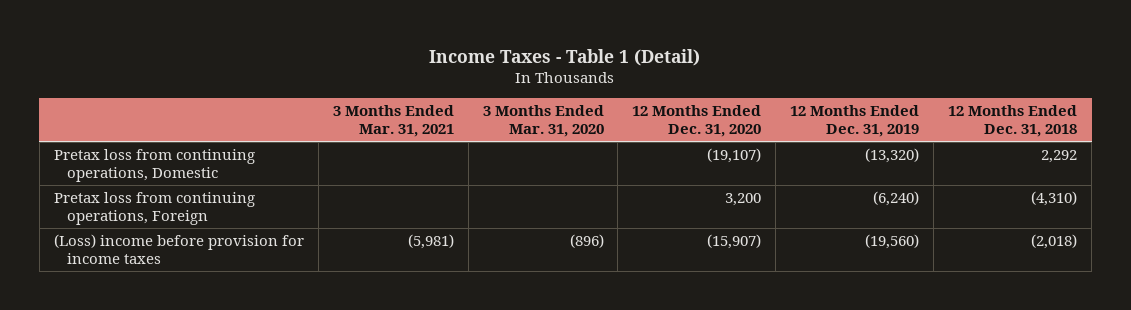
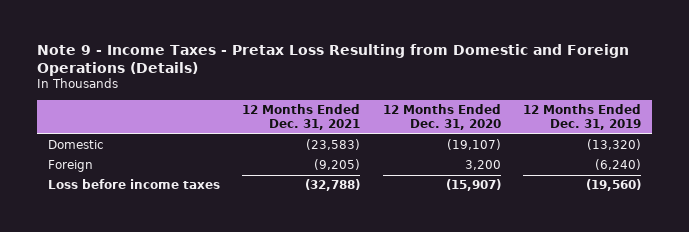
[429,48,701,66] Income Taxes - Table 1 (Detail) -> [36,43,629,76] Note 9 - Income Taxes - Pretax Loss Resulting from Domestic and Foreign Operations (Details)
[332,105,454,137] 3 Months Ended Mar. 31, 2021 -> none
[482,105,604,137] 3 Months Ended Mar. 31, 2020 -> none
[948,105,1078,137] 12 Months Ended Dec. 31, 2018 -> none
none -> [242,103,361,131] 12 Months Ended Dec. 31, 2021
[53,148,255,182] Pretax loss from continuing operations, Domestic -> [47,140,104,150] Domestic
[53,191,255,225] Pretax loss from continuing operations, Foreign -> [47,160,93,173] Foreign
[53,233,304,264] (Loss) income before provision for income taxes -> [47,179,220,190] Loss before income taxes

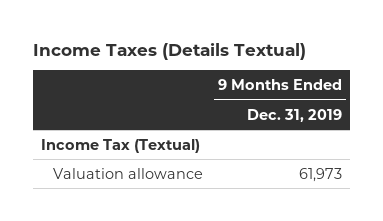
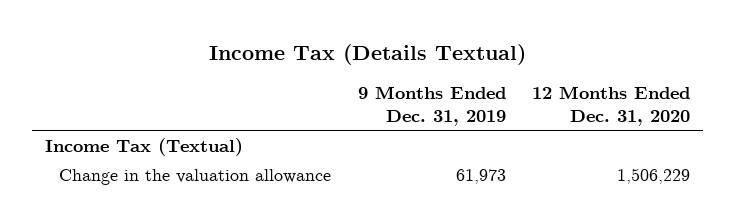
[33,42,307,60] Income Taxes (Details Textual) -> [208,43,526,65] Income Tax (Details Textual)
none -> [532,85,691,126] 12 Months Ended Dec. 31, 2020
[52,167,203,179] Valuation allowance -> [58,168,331,185] Change in the valuation allowance

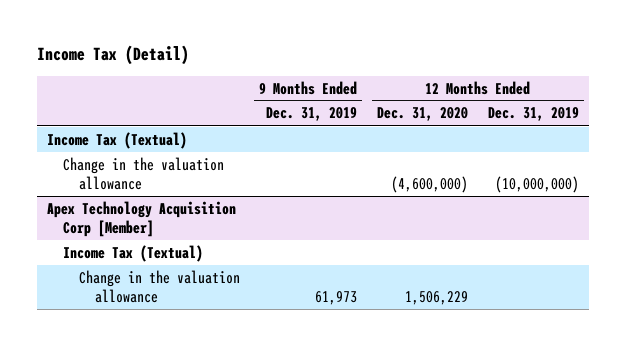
[208,43,526,65] Income Tax (Details Textual) -> [36,45,189,66] Income Tax (Detail)
none -> [487,107,579,122] Dec. 31, 2019
none -> [62,156,224,191] Change in the valuation allowance
none -> [46,200,236,238] Apex Technology Acquisition Corp [Member]
none -> [62,244,203,262] Income Tax (Textual)

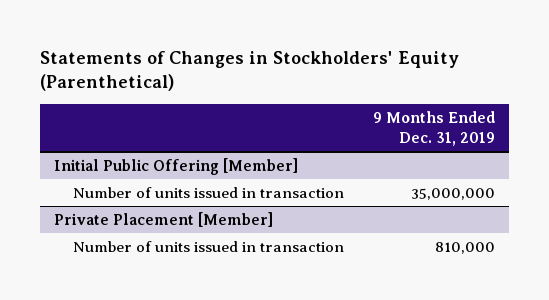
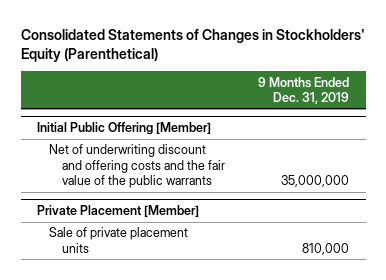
[39,51,459,92] Statements of Changes in Stockholders' Equity (Parenthetical) -> [20,28,365,62] Consolidated Statements of Changes in Stockholders' Equity (Parenthetical)
[73,187,345,199] Number of units issued in transaction -> none
none -> [49,144,225,189] Net of underwriting discount and offering costs and the fair value of the public warrants
[73,241,345,253] Number of units issued in transaction -> [49,227,189,253] Sale of private placement units

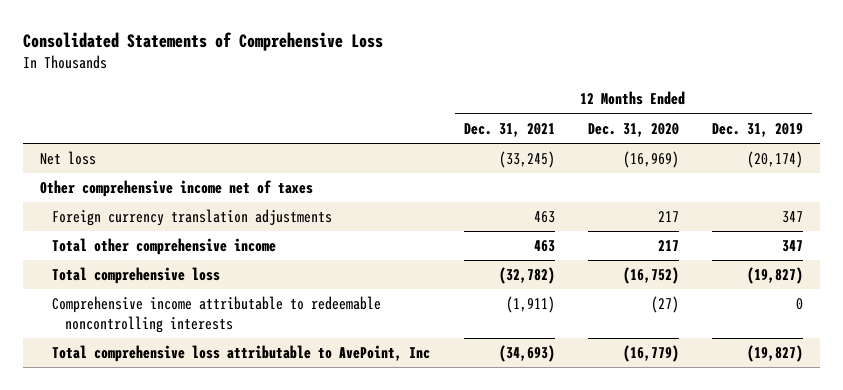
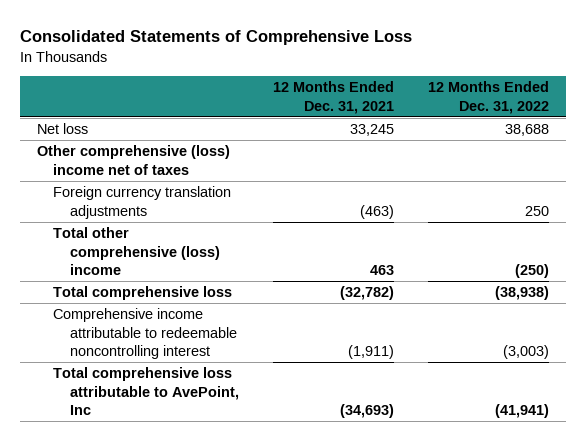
[587,122,679,137] Dec. 31, 2020 -> none
[712,122,804,137] Dec. 31, 2019 -> none
none -> [427,81,549,114] 12 Months Ended Dec. 31, 2022
[498,151,555,169] (33,245) -> [349,124,394,137] 33,245
[39,180,313,198] Other comprehensive income net of taxes -> [36,145,230,175] Other comprehensive (loss) income net of taxes
[533,211,555,224] 463 -> [359,204,394,219] (463)
[52,238,277,256] Total other comprehensive income -> [53,227,220,276] Total other comprehensive (loss) income
[52,296,382,334] Comprehensive income attributable to redeemable noncontrolling interests -> [53,308,237,360] Comprehensive income attributable to redeemable noncontrolling interest

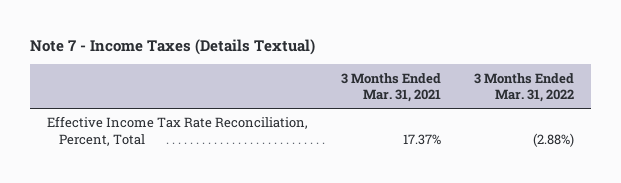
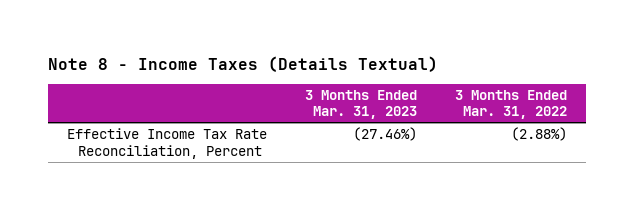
[30,38,316,55] Note 7 - Income Taxes (Details Textual) -> [47,55,438,72] Note 8 - Income Taxes (Details Textual)
[341,72,442,103] 3 Months Ended Mar. 31, 2021 -> none
none -> [304,89,417,120] 3 Months Ended Mar. 31, 2023
[46,116,308,147] Effective Income Tax Rate Reconciliation, Percent, Total -> [66,128,267,159] Effective Income Tax Rate Reconciliation, Percent

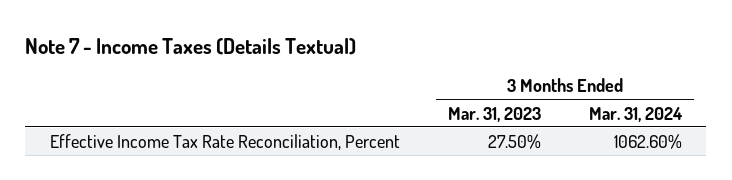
[47,55,438,72] Note 8 - Income Taxes (Details Textual) -> [25,37,357,55] Note 7 - Income Taxes (Details Textual)
[454,89,567,120] 3 Months Ended Mar. 31, 2022 -> none
none -> [589,106,684,122] Mar. 31, 2024
[352,127,417,142] (27.46%) -> [487,134,541,150] 27.50%

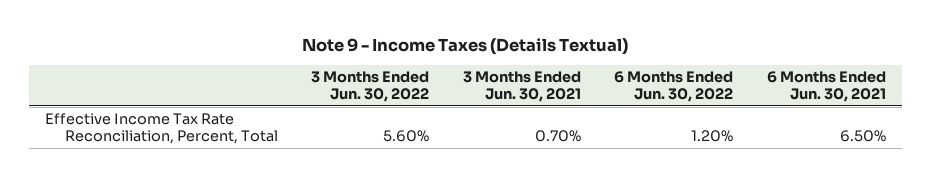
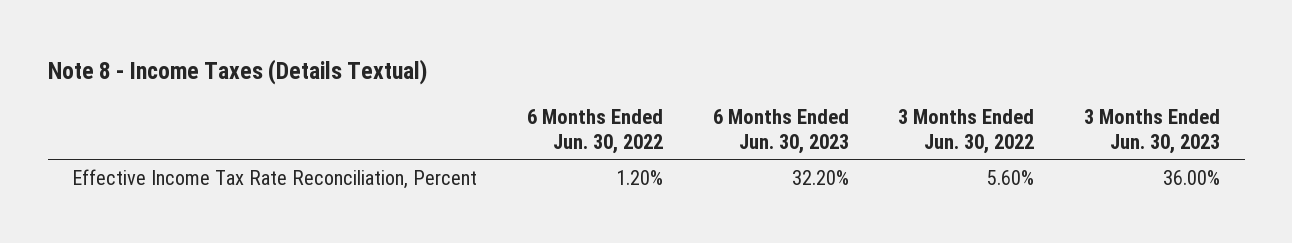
[302,37,629,55] Note 9 - Income Taxes (Details Textual) -> [47,59,427,86] Note 8 - Income Taxes (Details Textual)
[462,70,581,103] 3 Months Ended Jun. 30, 2021 -> none
[766,70,886,103] 6 Months Ended Jun. 30, 2021 -> none
none -> [712,108,849,155] 6 Months Ended Jun. 30, 2023
none -> [1084,108,1221,155] 3 Months Ended Jun. 30, 2023
[45,112,278,145] Effective Income Tax Rate Reconciliation, Percent, Total -> [72,168,478,189] Effective Income Tax Rate Reconciliation, Percent

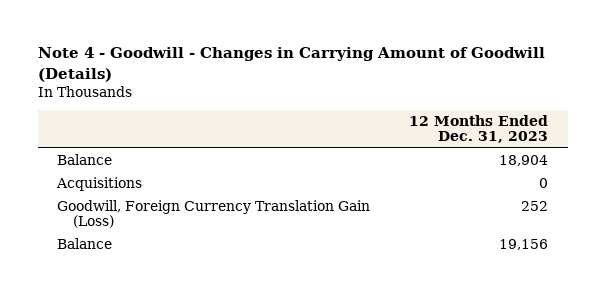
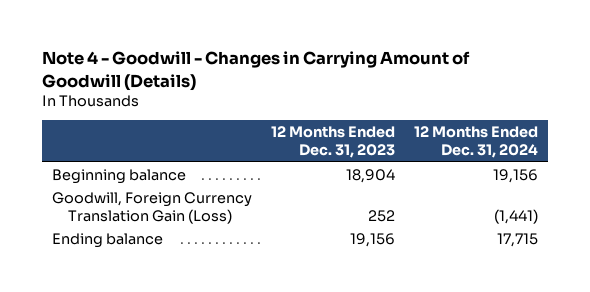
none -> [414,125,539,159] 12 Months Ended Dec. 31, 2024
[56,177,143,192] Acquisitions -> none
[57,154,113,166] Balance -> [51,168,186,184] Beginning balance
[57,238,113,250] Balance -> [51,232,163,248] Ending balance

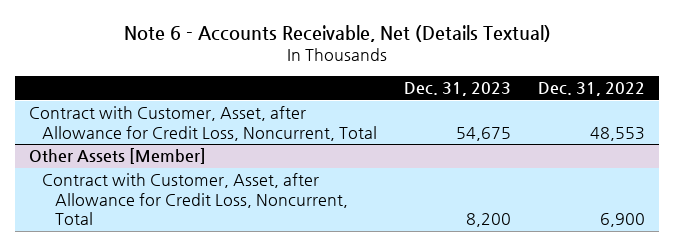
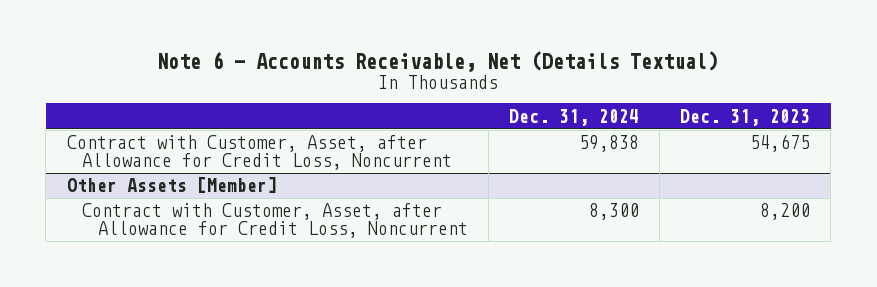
[538,82,646,97] Dec. 31, 2022 -> none
none -> [508,108,639,126] Dec. 31, 2024
[28,106,377,141] Contract with Customer, Asset, after Allowance for Credit Loss, Noncurrent, Total -> [66,135,453,171] Contract with Customer, Asset, after Allowance for Credit Loss, Noncurrent
[41,173,348,226] Contract with Customer, Asset, after Allowance for Credit Loss, Noncurrent, Total -> [82,203,468,239] Contract with Customer, Asset, after Allowance for Credit Loss, Noncurrent

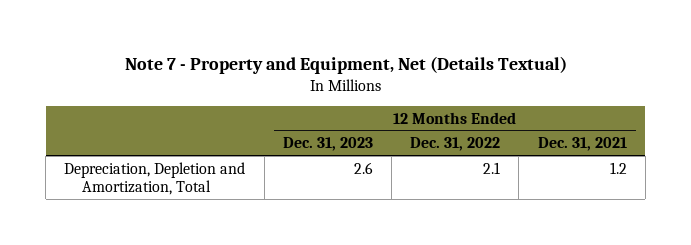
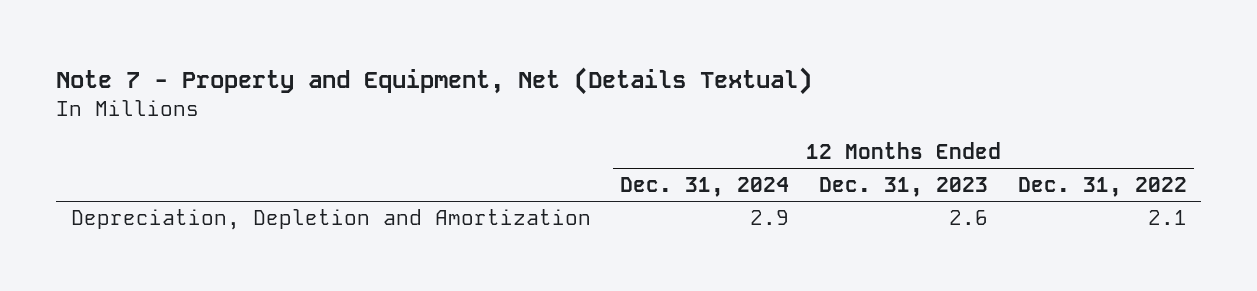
[537,137,627,152] Dec. 31, 2021 -> none
none -> [620,177,790,198] Dec. 31, 2024
[64,161,246,195] Depreciation, Depletion and Amortization, Total -> [70,209,591,231] Depreciation, Depletion and Amortization

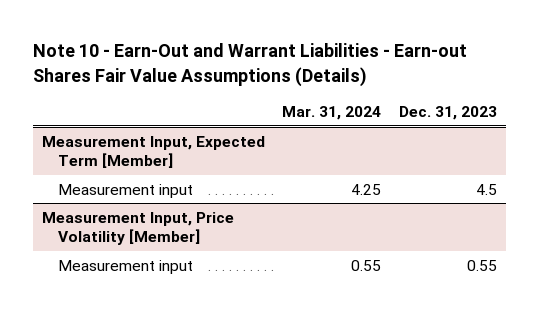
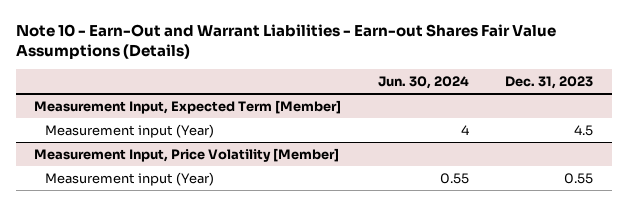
[282,105,382,120] Mar. 31, 2024 -> none
none -> [377,76,469,90] Jun. 30, 2024
[57,183,193,198] Measurement input -> [44,123,214,138] Measurement input (Year)
[57,259,193,274] Measurement input -> [44,171,214,186] Measurement input (Year)

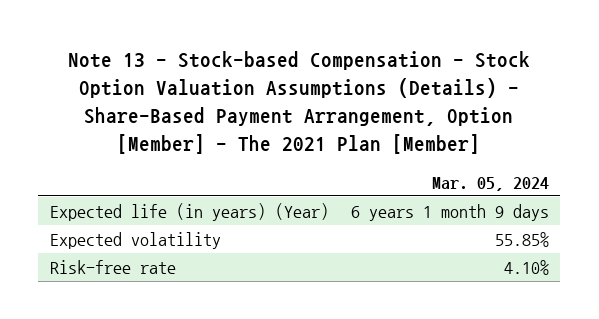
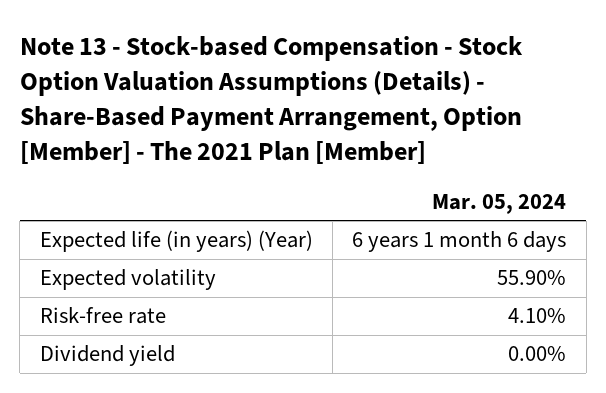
[351,203,550,221] 6 years 1 month 9 days -> [352,231,567,253] 6 years 1 month 6 days
[495,231,550,247] 55.85% -> [497,270,567,286] 55.90%
none -> [39,345,175,367] Dividend yield

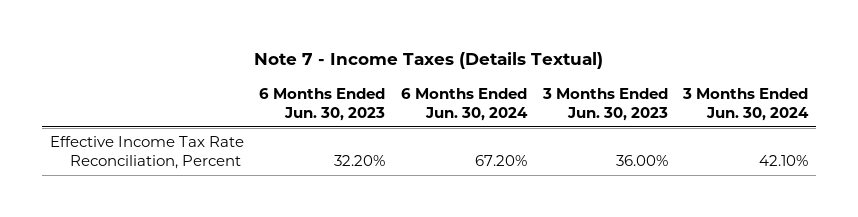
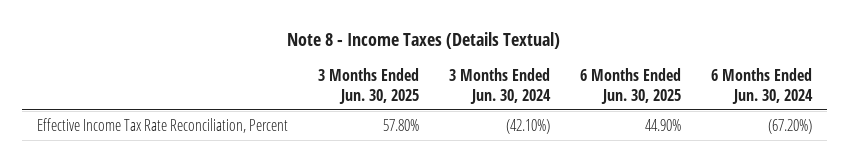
[253,51,603,69] Note 7 - Income Taxes (Details Textual) -> [287,31,561,49] Note 8 - Income Taxes (Details Textual)
[259,87,386,121] 6 Months Ended Jun. 30, 2023 -> none
[541,87,668,121] 3 Months Ended Jun. 30, 2023 -> none
none -> [317,68,419,104] 3 Months Ended Jun. 30, 2025
none -> [579,68,681,104] 6 Months Ended Jun. 30, 2025
[474,155,527,167] 67.20% -> [767,118,812,134] (67.20%)
[759,155,809,167] 42.10% -> [505,118,550,134] (42.10%)

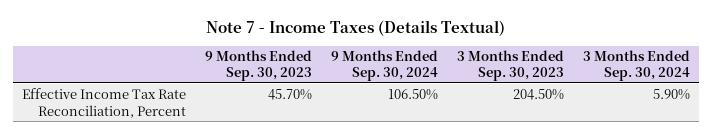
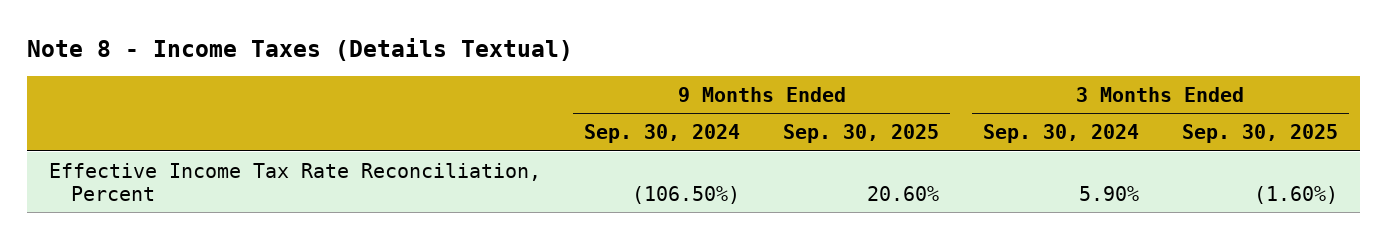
[206,19,506,36] Note 7 - Income Taxes (Details Textual) -> [26,38,573,62] Note 8 - Income Taxes (Details Textual)
[205,49,313,82] 9 Months Ended Sep. 30, 2023 -> none
[457,49,565,82] 3 Months Ended Sep. 30, 2023 -> none
none -> [783,124,940,144] Sep. 30, 2025
none -> [1181,124,1338,144] Sep. 30, 2025
[388,88,439,100] 106.50% -> [631,186,740,205] (106.50%)

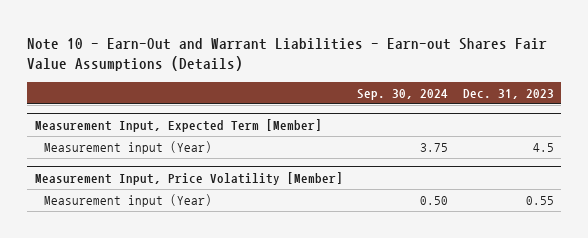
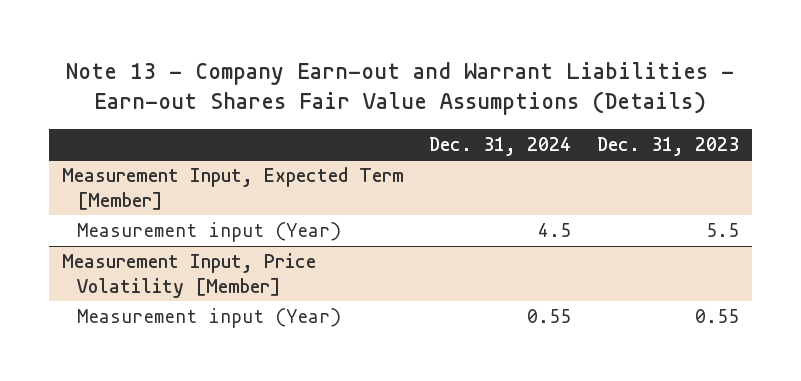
[27,37,548,72] Note 10 - Earn-Out and Warrant Liabilities - Earn-out Shares Fair Value Assumptions (Details) -> [66,62,735,116] Note 13 - Company Earn-out and Warrant Liabilities - Earn-out Shares Fair Value Assumptions (Details)
[357,88,449,100] Sep. 30, 2024 -> none
none -> [429,136,572,156] Dec. 31, 2024
[532,143,554,153] 4.5 -> [705,223,739,238] 5.5

